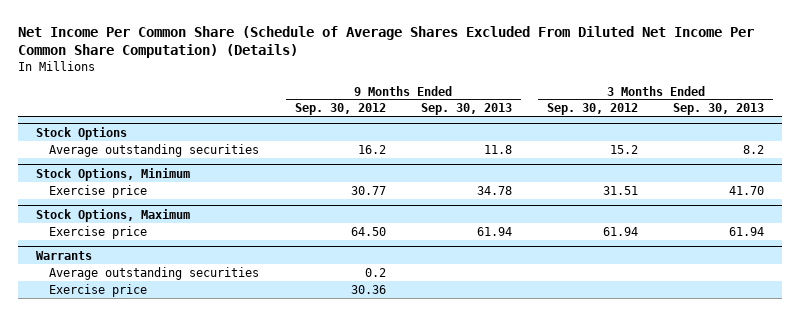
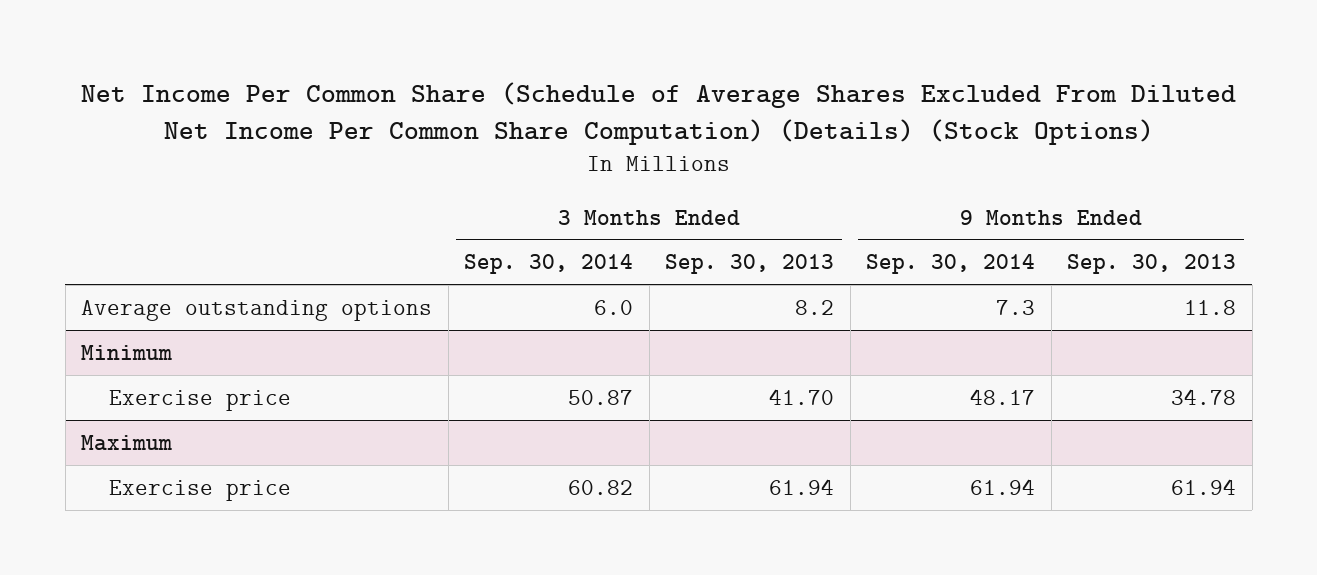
[18,25,755,59] Net Income Per Common Share (Schedule of Average Shares Excluded From Diluted Net Income Per Common Share Computation) (Details) -> [80,82,1236,146] Net Income Per Common Share (Schedule of Average Shares Excluded From Diluted Net Income Per Common Share Computation) (Details) (Stock Options)
[294,103,386,116] Sep. 30, 2012 -> none
[547,103,639,116] Sep. 30, 2012 -> none
none -> [464,254,634,275] Sep. 30, 2014
none -> [866,254,1036,275] Sep. 30, 2014
[35,126,127,140] Stock Options -> none
[35,167,190,181] Stock Options, Minimum -> none
[49,143,260,157] Average outstanding securities -> [81,299,433,321] Average outstanding options
none -> [81,344,173,360] Minimum
[35,208,190,222] Stock Options, Maximum -> none
none -> [81,434,173,451] Maximum
[35,250,92,260] Warrants -> none
[49,266,260,280] Average outstanding securities -> none
[49,283,148,297] Exercise price -> none

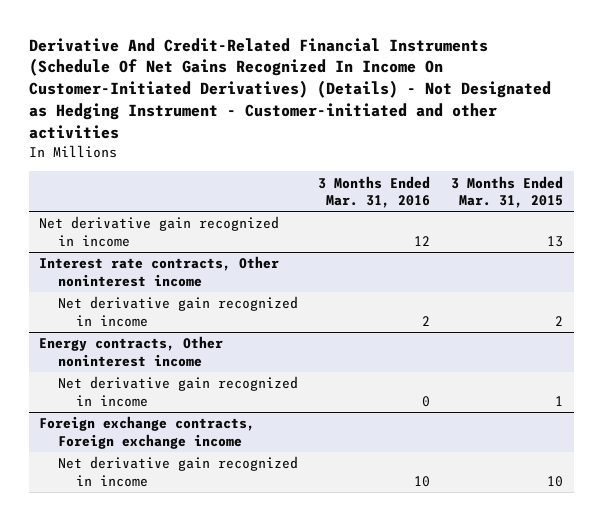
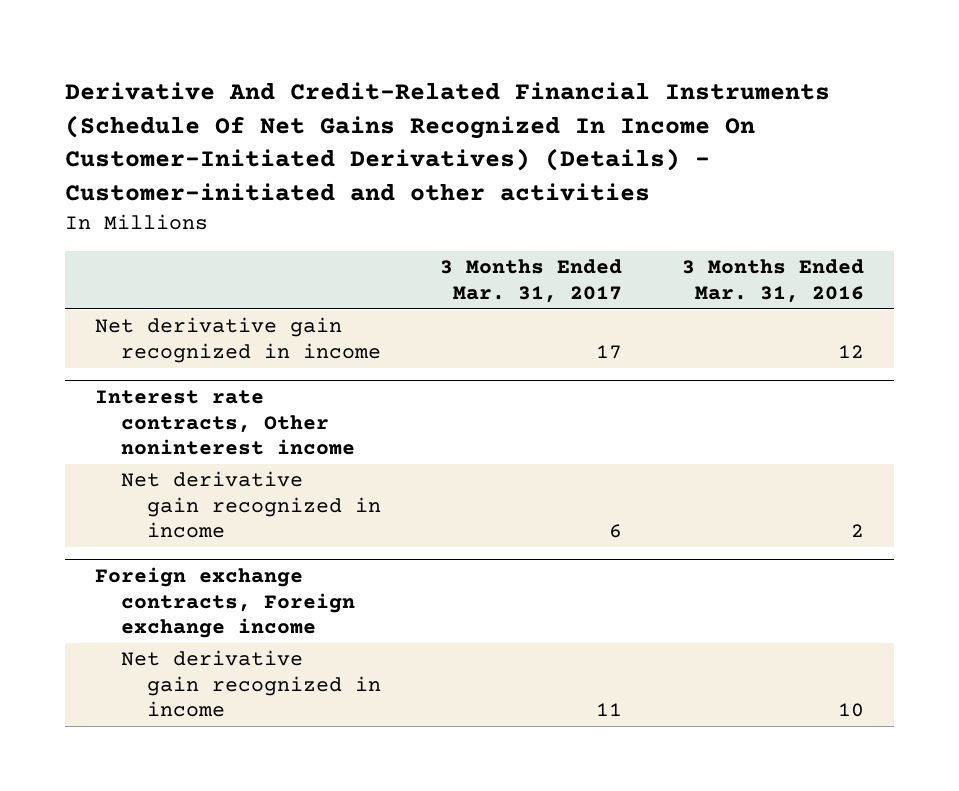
[28,37,551,140] Derivative And Credit-Related Financial Instruments (Schedule Of Net Gains Recognized In Income On Customer-Initiated Derivatives) (Details) - Not Designated as Hedging Instrument - Customer-initiated and other activities -> [65,82,831,201] Derivative And Credit-Related Financial Instruments (Schedule Of Net Gains Recognized In Income On Customer-Initiated Derivatives) (Details) - Customer-initiated and other activities
[451,175,564,208] 3 Months Ended Mar. 31, 2015 -> none
none -> [440,259,623,303] 3 Months Ended Mar. 31, 2017
[39,336,224,367] Energy contracts, Other noninterest income -> none
[57,376,298,407] Net derivative gain recognized in income -> none

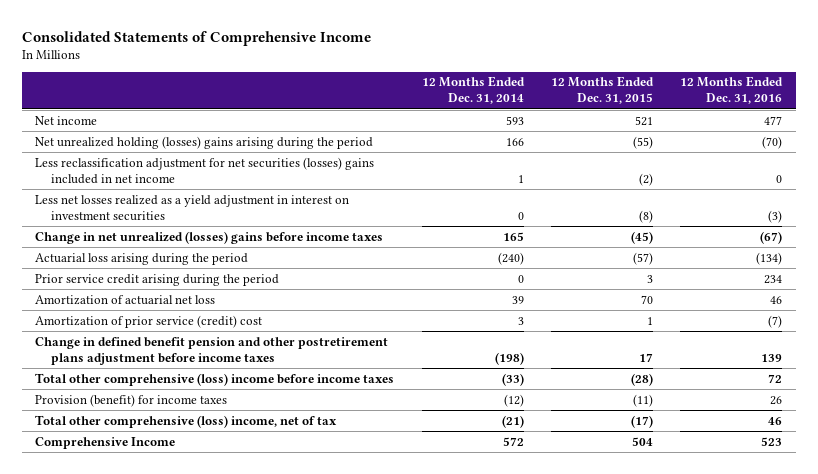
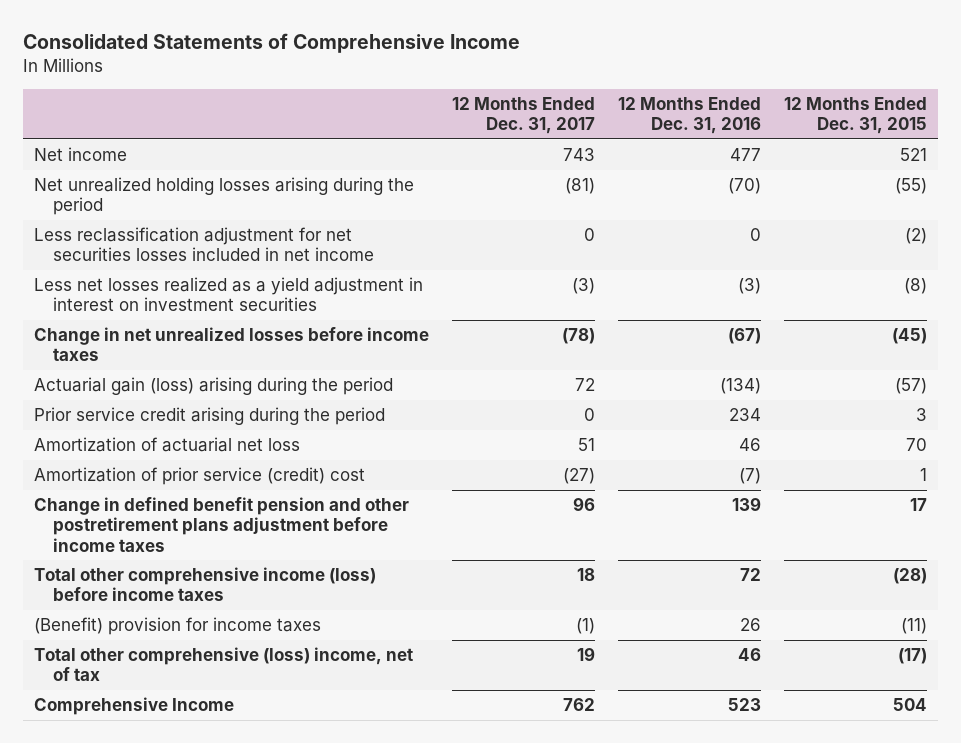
[421,76,525,105] 12 Months Ended Dec. 31, 2014 -> none
none -> [452,96,596,135] 12 Months Ended Dec. 31, 2017
[35,135,374,149] Net unrealized holding (losses) gains arising during the period -> [34,176,415,216] Net unrealized holding losses arising during the period
[35,156,375,184] Less reclassification adjustment for net securities (losses) gains included in net income -> [34,226,375,262] Less reclassification adjustment for net securities losses included in net income
[35,230,384,244] Change in net unrealized (losses) gains before income taxes -> [34,326,430,362] Change in net unrealized losses before income taxes
[35,252,249,265] Actuarial loss arising during the period -> [34,376,394,395] Actuarial gain (loss) arising during the period
[35,372,395,386] Total other comprehensive (loss) income before income taxes -> [34,566,377,602] Total other comprehensive income (loss) before income taxes
[35,393,228,407] Provision (benefit) for income taxes -> [34,616,322,635] (Benefit) provision for income taxes

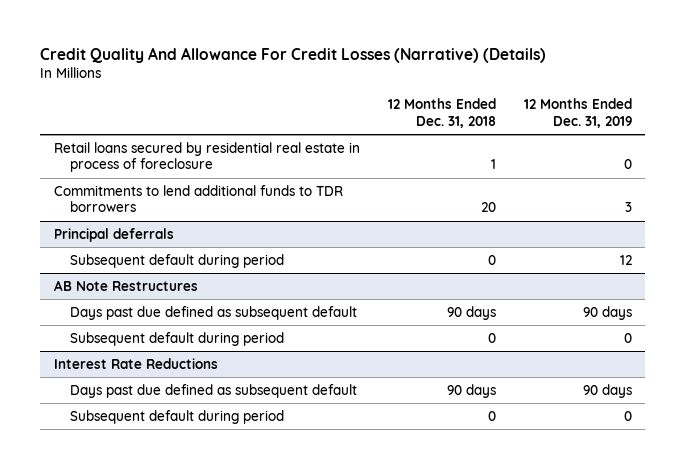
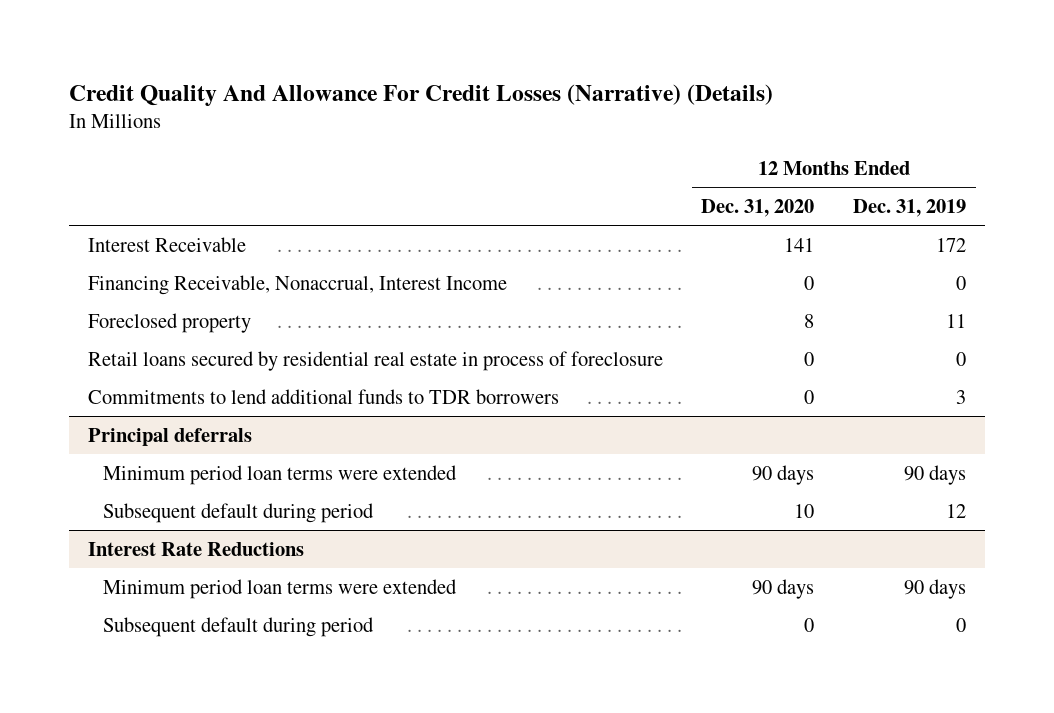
[387,98,496,129] 12 Months Ended Dec. 31, 2018 -> none
none -> [701,198,815,217] Dec. 31, 2020
none -> [87,236,246,252] Interest Receivable
none -> [87,274,507,295] Financing Receivable, Nonaccrual, Interest Income
none -> [87,312,251,333] Foreclosed property
none -> [102,464,457,485] Minimum period loan terms were extended
[53,279,198,291] AB Note Restructures -> none
[69,305,357,320] Days past due defined as subsequent default -> none
[69,331,284,346] Subsequent default during period -> none
[69,383,357,398] Days past due defined as subsequent default -> [102,578,457,599] Minimum period loan terms were extended

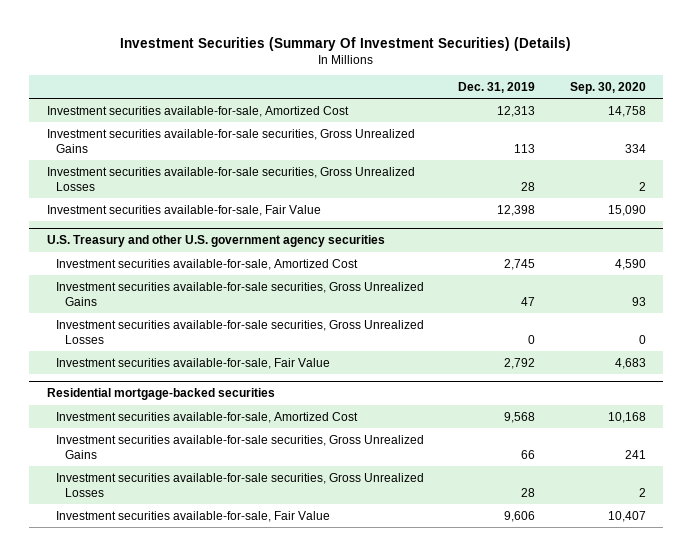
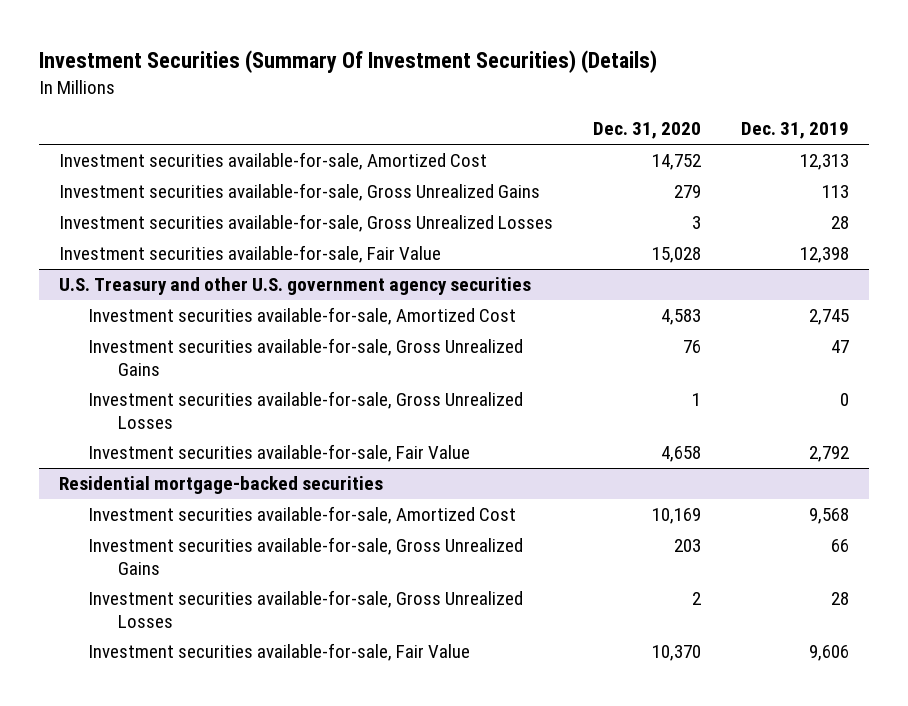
[569,81,646,94] Sep. 30, 2020 -> none
none -> [592,122,701,140] Dec. 31, 2020
[46,128,415,153] Investment securities available-for-sale securities, Gross Unrealized Gains -> [58,183,540,202] Investment securities available-for-sale, Gross Unrealized Gains
[46,166,415,191] Investment securities available-for-sale securities, Gross Unrealized Losses -> [58,214,553,233] Investment securities available-for-sale, Gross Unrealized Losses
[56,281,425,306] Investment securities available-for-sale securities, Gross Unrealized Gains -> [88,338,524,376] Investment securities available-for-sale, Gross Unrealized Gains
[56,319,425,344] Investment securities available-for-sale securities, Gross Unrealized Losses -> [88,391,524,429] Investment securities available-for-sale, Gross Unrealized Losses
[56,434,425,459] Investment securities available-for-sale securities, Gross Unrealized Gains -> [88,537,524,575] Investment securities available-for-sale, Gross Unrealized Gains
[56,472,425,497] Investment securities available-for-sale securities, Gross Unrealized Losses -> [88,590,524,628] Investment securities available-for-sale, Gross Unrealized Losses

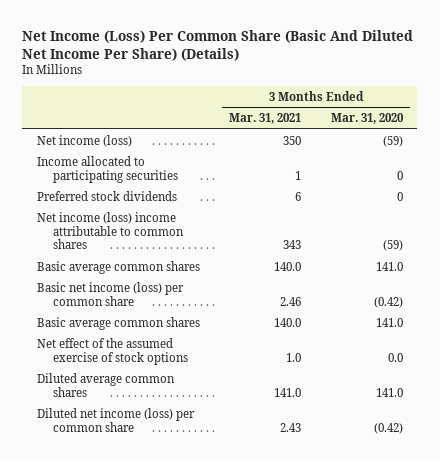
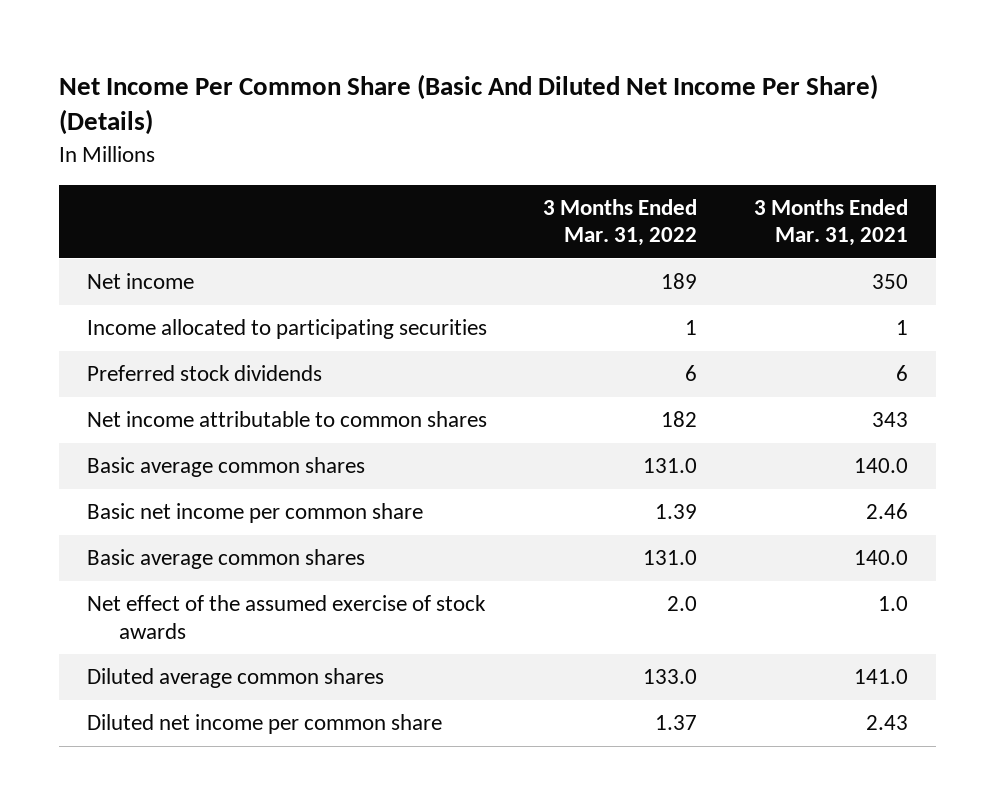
[22,29,414,61] Net Income (Loss) Per Common Share (Basic And Diluted Net Income Per Share) (Details) -> [58,73,878,136] Net Income Per Common Share (Basic And Diluted Net Income Per Share) (Details)
[330,113,404,125] Mar. 31, 2020 -> none
none -> [543,198,698,247] 3 Months Ended Mar. 31, 2022
[37,134,133,147] Net income (loss) -> [86,273,194,290] Net income
[37,211,185,250] Net income (loss) income attributable to common shares -> [86,411,487,428] Net income attributable to common shares
[37,281,185,306] Basic net income (loss) per common share -> [86,503,423,524] Basic net income per common share
[37,337,189,365] Net effect of the assumed exercise of stock options -> [86,595,486,639] Net effect of the assumed exercise of stock awards
[37,407,196,432] Diluted net income (loss) per common share -> [86,714,442,735] Diluted net income per common share

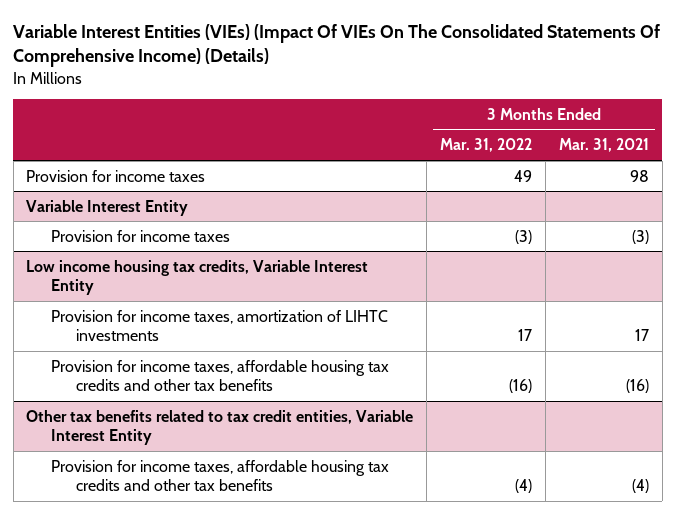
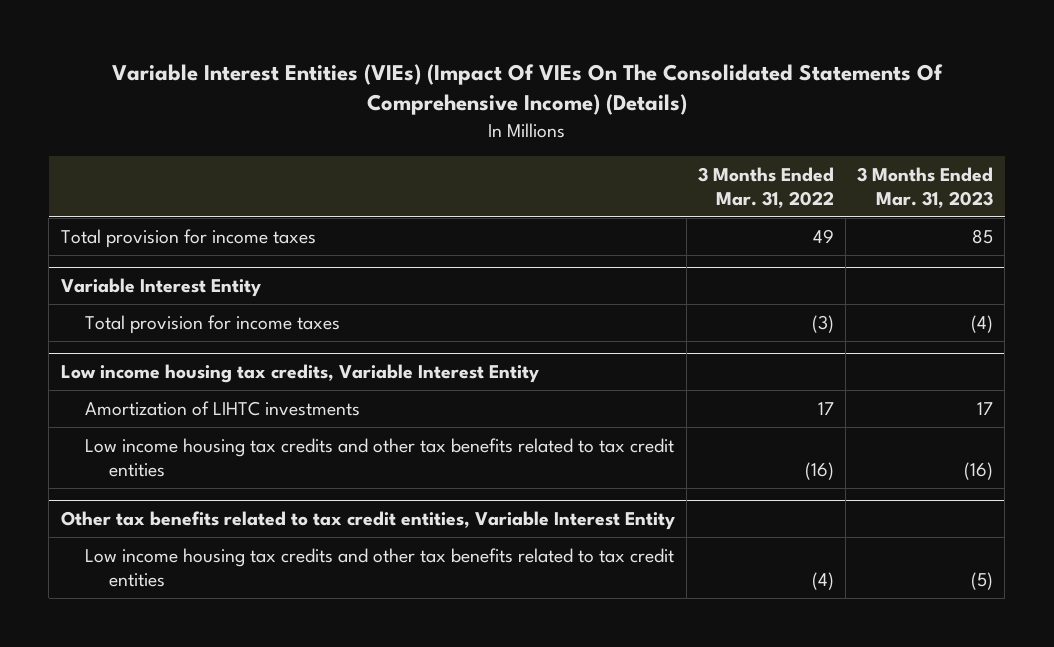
[558,138,649,153] Mar. 31, 2021 -> none
none -> [857,167,994,209] 3 Months Ended Mar. 31, 2023
[26,169,206,182] Provision for income taxes -> [60,228,316,248] Total provision for income taxes
[51,229,231,242] Provision for income taxes -> [84,314,340,334] Total provision for income taxes
[51,309,389,342] Provision for income taxes, amortization of LIHTC investments -> [84,400,360,416] Amortization of LIHTC investments
[51,359,390,392] Provision for income taxes, affordable housing tax credits and other tax benefits -> [84,437,674,477] Low income housing tax credits and other tax benefits related to tax credit entities
[51,459,390,492] Provision for income taxes, affordable housing tax credits and other tax benefits -> [84,547,674,587] Low income housing tax credits and other tax benefits related to tax credit entities

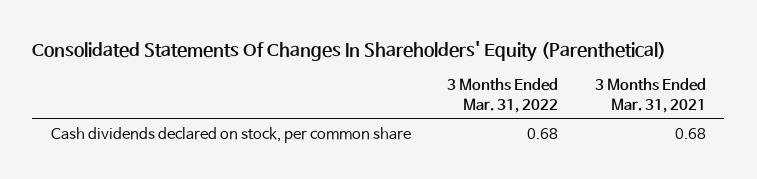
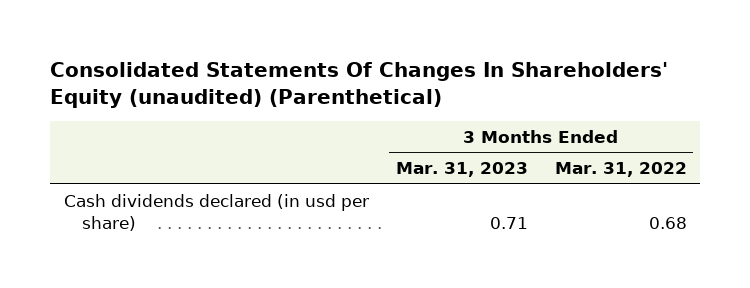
[32,40,667,62] Consolidated Statements Of Changes In Shareholders' Equity (Parenthetical) -> [50,61,669,108] Consolidated Statements Of Changes In Shareholders' Equity (unaudited) (Parenthetical)
[595,78,707,113] 3 Months Ended Mar. 31, 2021 -> none
none -> [395,162,528,178] Mar. 31, 2023
[50,126,411,143] Cash dividends declared on stock, per common share -> [63,193,369,231] Cash dividends declared (in usd per share)

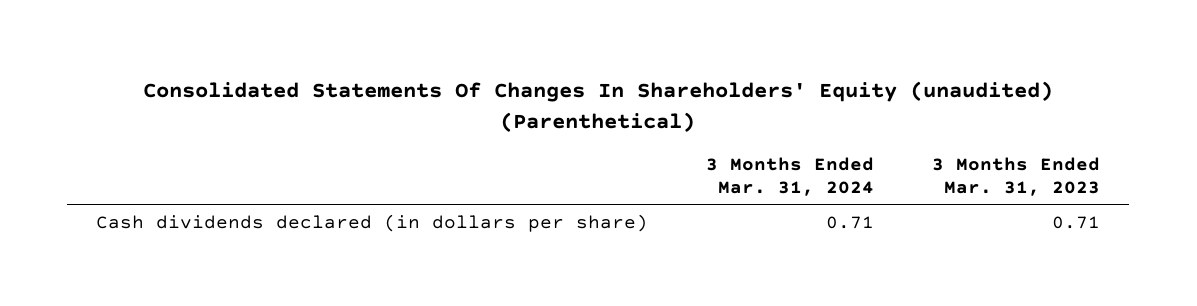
[554,162,687,178] Mar. 31, 2022 -> none
none -> [706,156,875,197] 3 Months Ended Mar. 31, 2024
[63,193,369,231] Cash dividends declared (in usd per share) -> [96,213,649,232] Cash dividends declared (in dollars per share)

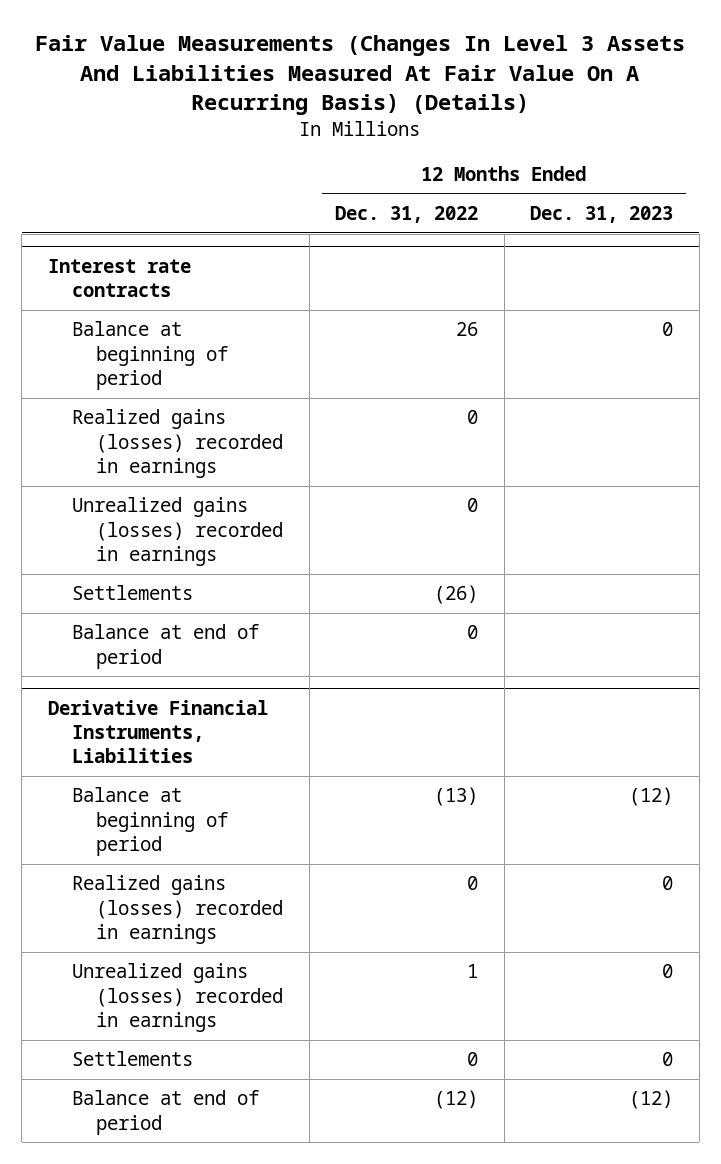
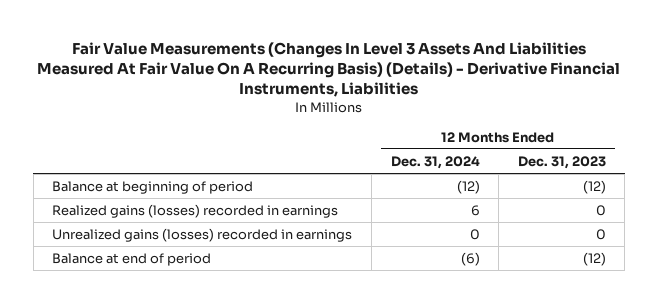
[35,35,686,115] Fair Value Measurements (Changes In Level 3 Assets And Liabilities Measured At Fair Value On A Recurring Basis) (Details) -> [37,41,621,98] Fair Value Measurements (Changes In Level 3 Assets And Liabilities Measured At Fair Value On A Recurring Basis) (Details) - Derivative Financial Instruments, Liabilities
[335,206,479,224] Dec. 31, 2022 -> none
none -> [390,155,480,169] Dec. 31, 2024
[47,258,191,297] Interest rate contracts -> none
[71,321,229,391] Balance at beginning of period -> none
[71,409,284,479] Realized gains (losses) recorded in earnings -> none
[71,497,284,567] Unrealized gains (losses) recorded in earnings -> none
[71,585,193,601] Settlements -> none
[71,624,259,669] Balance at end of period -> none
[47,699,268,764] Derivative Financial Instruments, Liabilities -> none
[71,1051,193,1067] Settlements -> none

